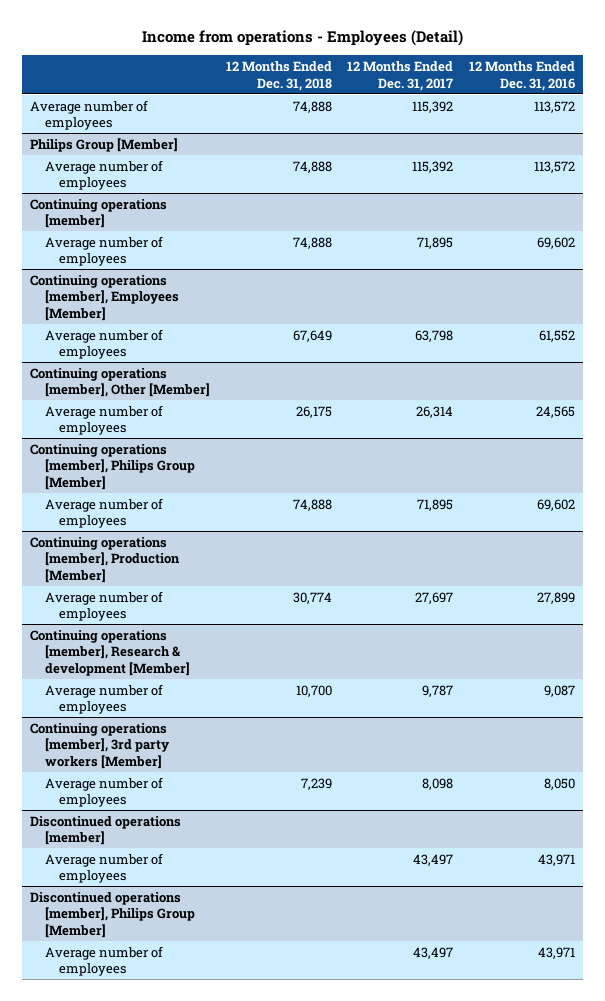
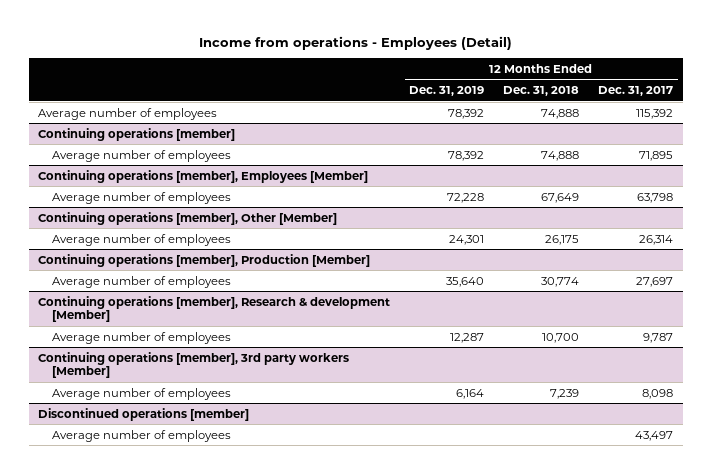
[469,61,576,91] 12 Months Ended Dec. 31, 2016 -> none
none -> [409,86,485,97] Dec. 31, 2019
[30,137,179,152] Philips Group [Member] -> none
[44,159,163,191] Average number of employees -> none
[30,443,195,490] Continuing operations [member], Philips Group [Member] -> none
[44,497,163,529] Average number of employees -> none
[30,891,195,938] Discontinued operations [member], Philips Group [Member] -> none
[44,945,163,977] Average number of employees -> none

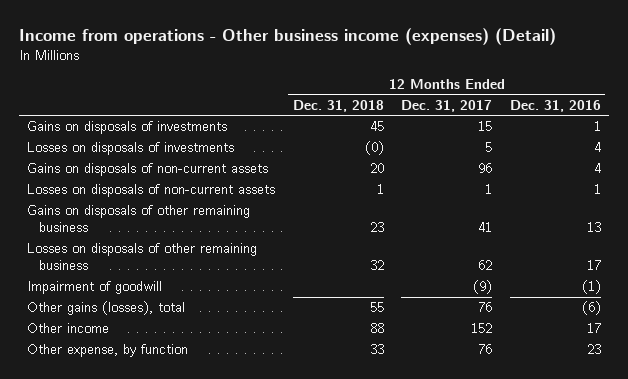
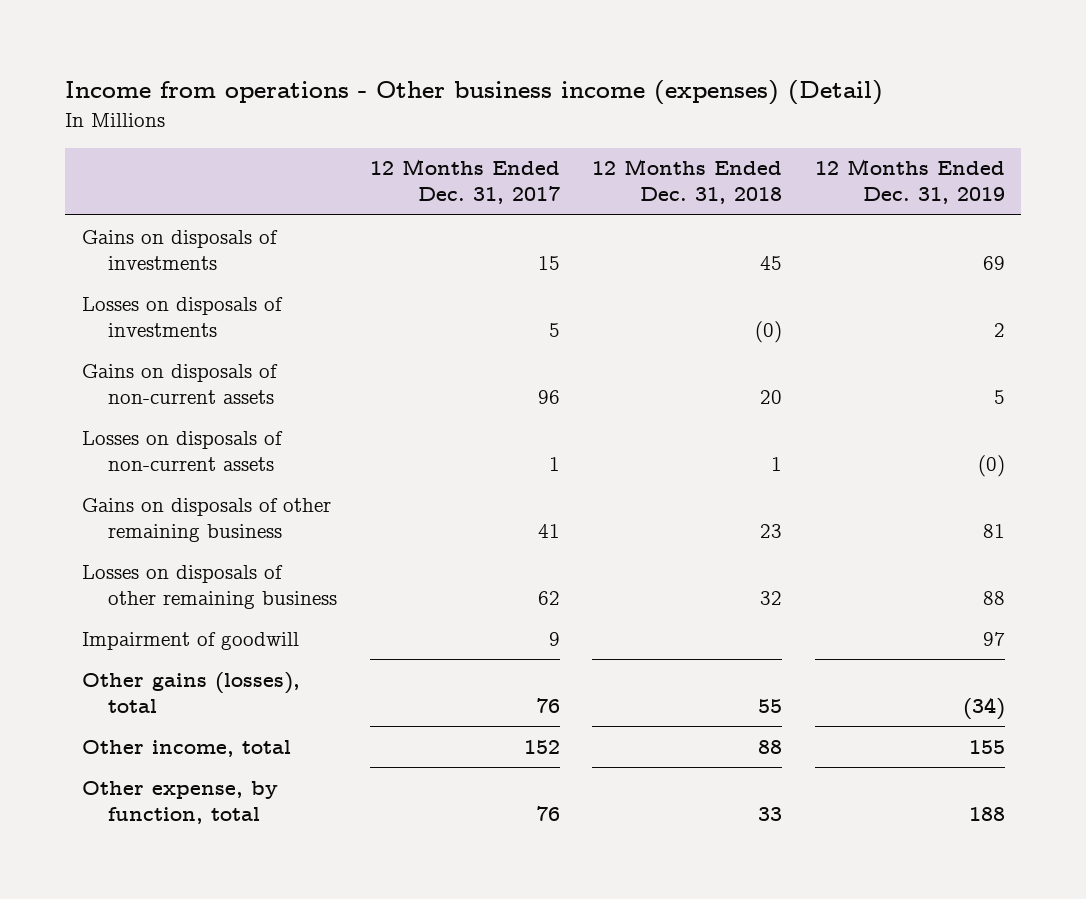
[509,99,601,112] Dec. 31, 2016 -> none
none -> [814,159,1005,205] 12 Months Ended Dec. 31, 2019
[473,280,493,295] (9) -> [548,631,560,646] 9
[27,323,110,334] Other income -> [81,739,291,757] Other income, total
[27,344,189,358] Other expense, by function -> [81,780,278,824] Other expense, by function, total

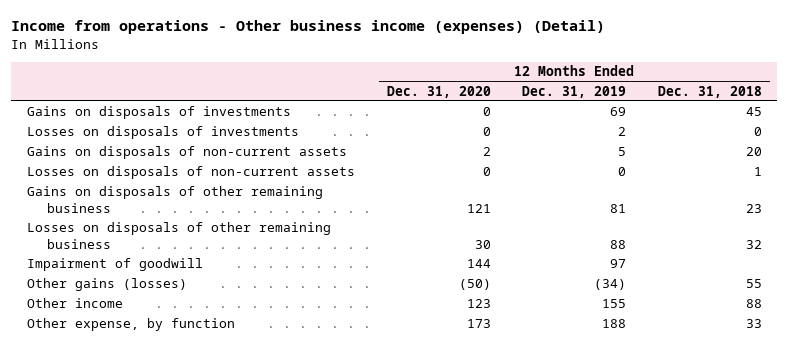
[369,159,560,205] 12 Months Ended Dec. 31, 2017 -> none
none -> [386,85,491,98] Dec. 31, 2020
[755,320,783,343] (0) -> [753,127,762,137] 0
[977,454,1005,477] (0) -> [618,167,627,177] 0
[81,671,300,713] Other gains (losses), total -> [27,278,188,292] Other gains (losses)
[81,739,291,757] Other income, total -> [27,298,124,309] Other income
[81,780,278,824] Other expense, by function, total -> [27,318,236,332] Other expense, by function

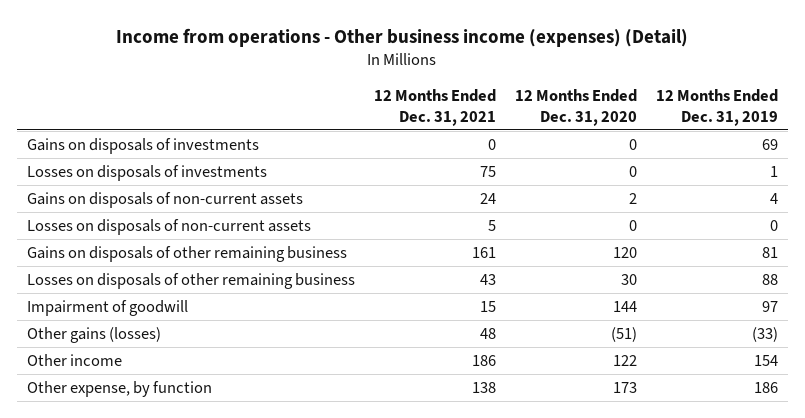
[657,85,762,98] Dec. 31, 2018 -> none
none -> [373,88,496,126] 12 Months Ended Dec. 31, 2021
[618,127,627,137] 2 -> [770,165,779,177] 1
[618,147,627,157] 5 -> [770,192,779,204] 4
[466,203,491,213] 121 -> [613,246,638,258] 120
[458,279,491,291] (50) -> [611,326,638,342] (51)
[594,279,627,291] (34) -> [752,326,779,342] (33)
[466,299,491,309] 123 -> [613,354,638,366] 122
[602,299,627,309] 155 -> [754,354,779,366] 154
[602,319,627,329] 188 -> [754,381,779,393] 186

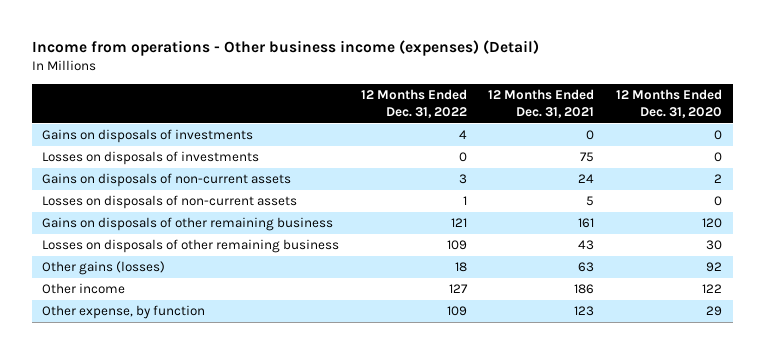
[656,88,779,126] 12 Months Ended Dec. 31, 2019 -> none
none -> [360,88,467,118] 12 Months Ended Dec. 31, 2022
[26,299,188,316] Impairment of goodwill -> none
[479,327,496,339] 48 -> [578,262,595,273] 63
[611,326,638,342] (51) -> [705,262,722,273] 92
[471,381,496,393] 138 -> [574,306,595,317] 123
[613,381,638,393] 173 -> [705,306,722,317] 29

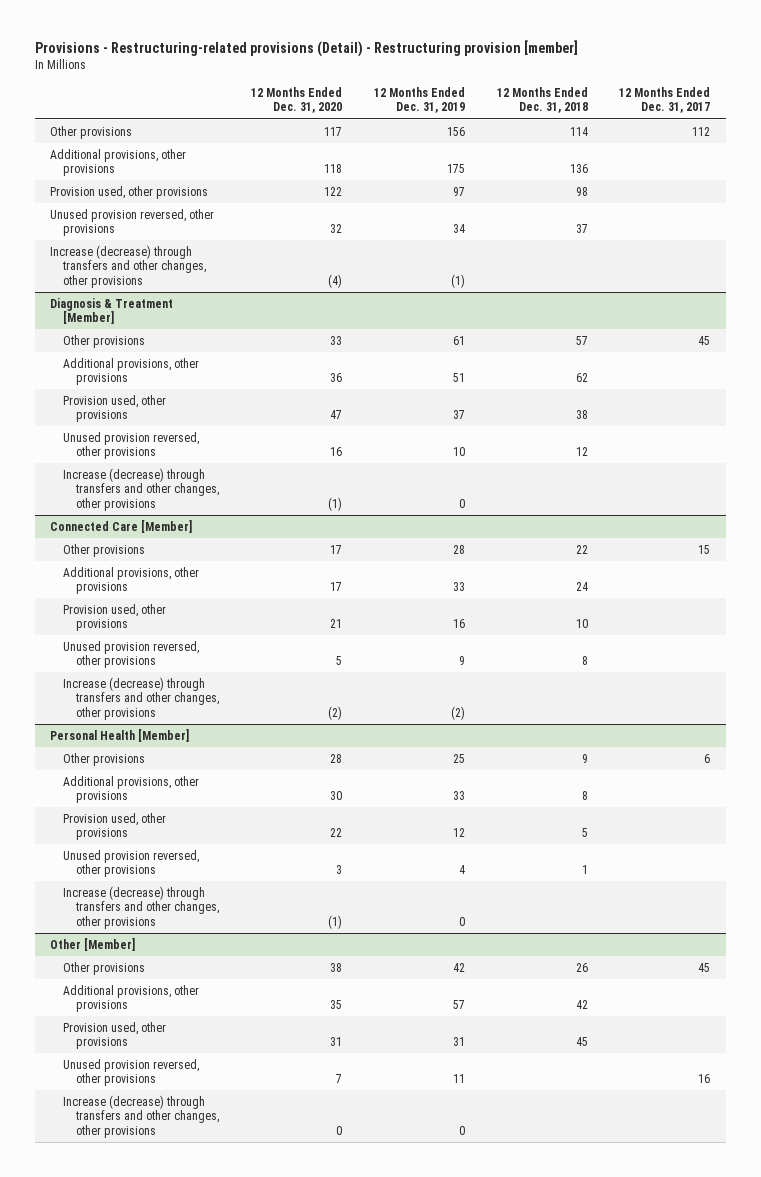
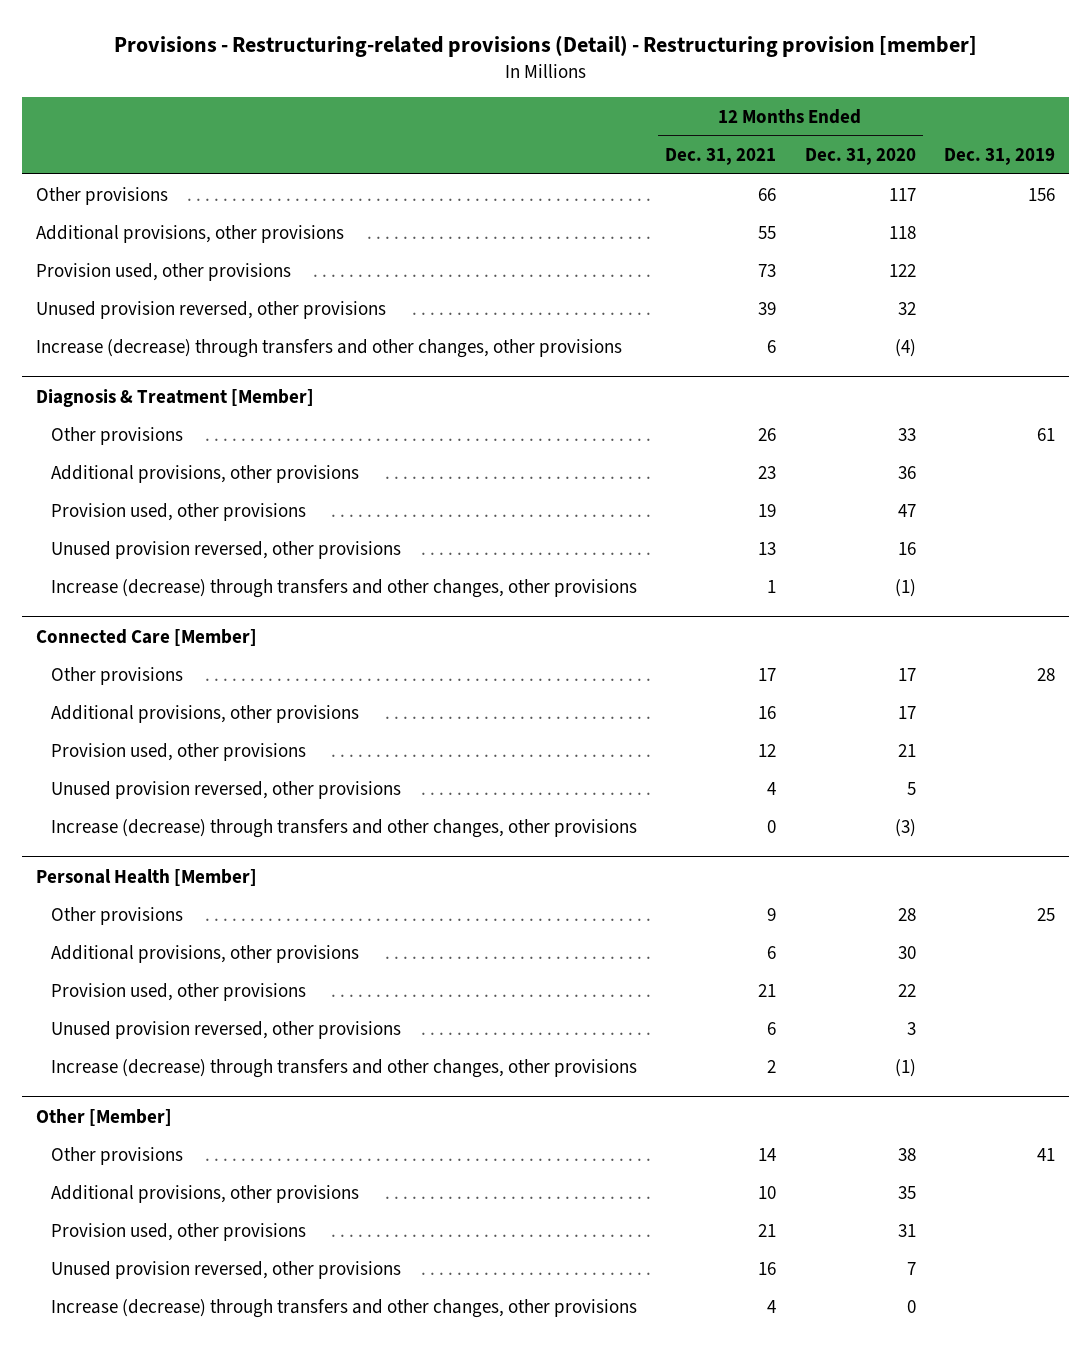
[373,86,465,114] 12 Months Ended Dec. 31, 2019 -> none
[496,86,588,114] 12 Months Ended Dec. 31, 2018 -> none
[619,86,711,114] 12 Months Ended Dec. 31, 2017 -> none
none -> [665,148,777,166] Dec. 31, 2021
none -> [943,148,1055,166] Dec. 31, 2019
[328,705,343,720] (2) -> [894,818,916,837] (3)

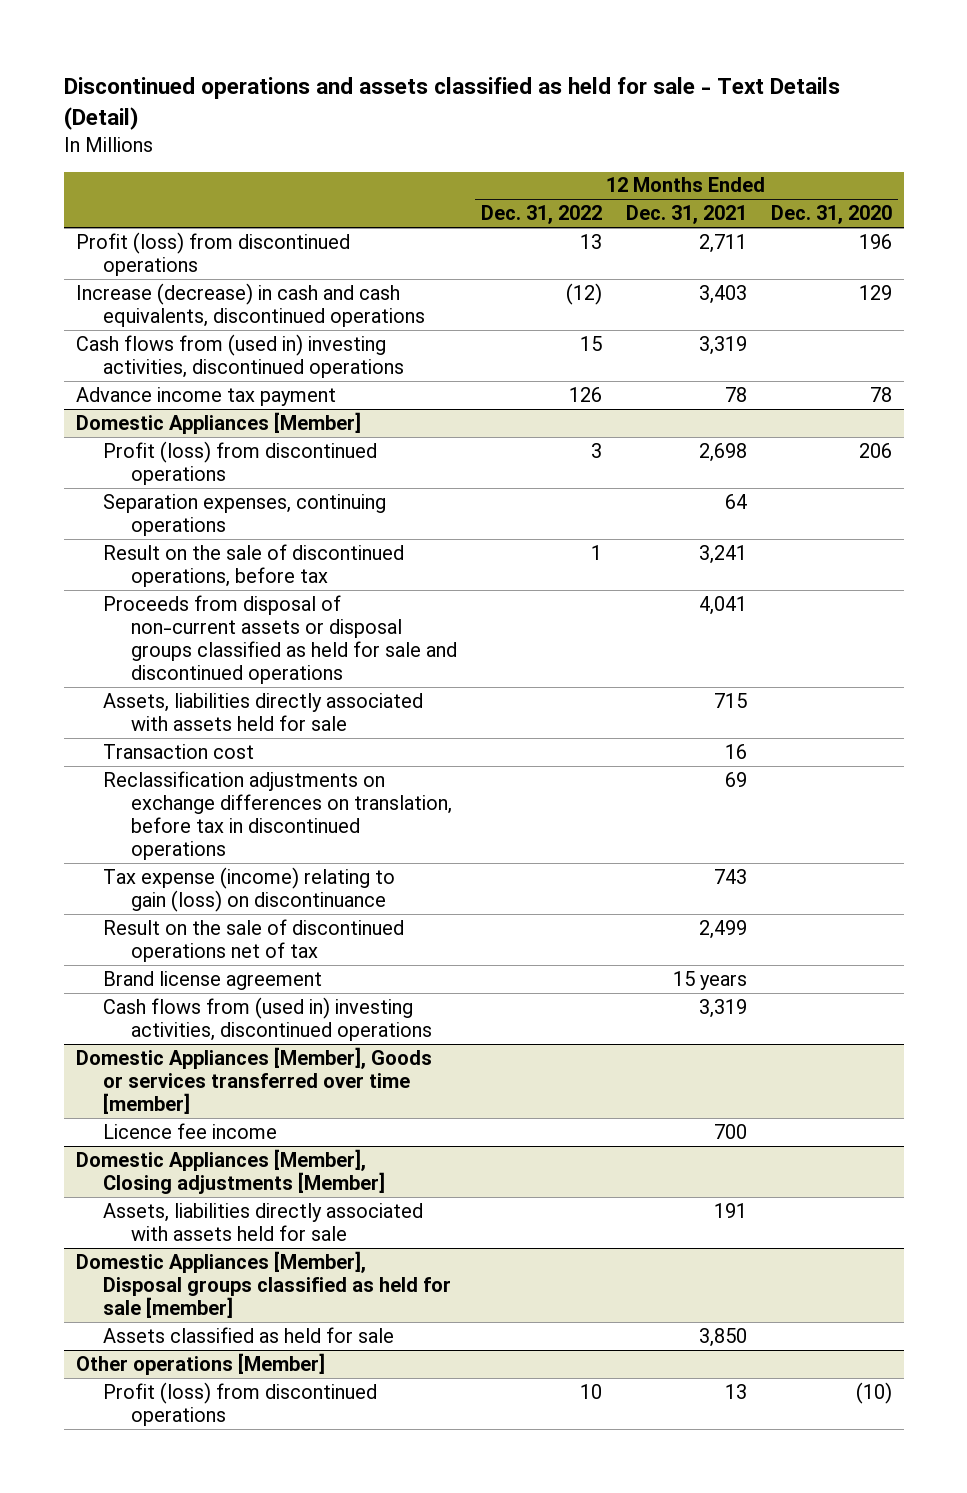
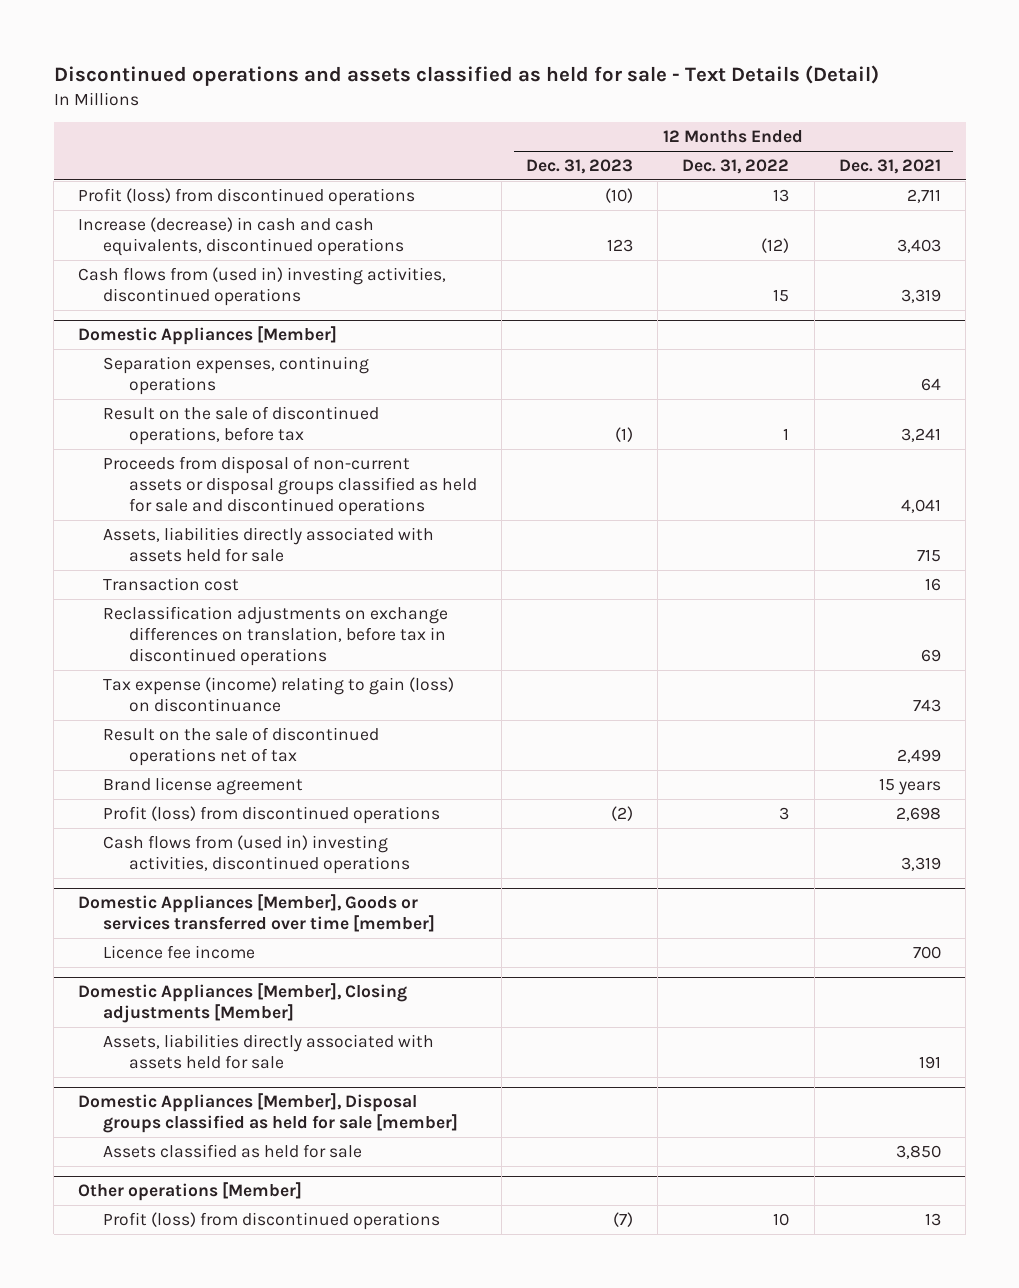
[770,205,892,225] Dec. 31, 2020 -> none
none -> [525,159,633,175] Dec. 31, 2023
[75,386,336,406] Advance income tax payment -> none
[103,440,378,485] Profit (loss) from discontinued operations -> [103,805,441,824] Profit (loss) from discontinued operations

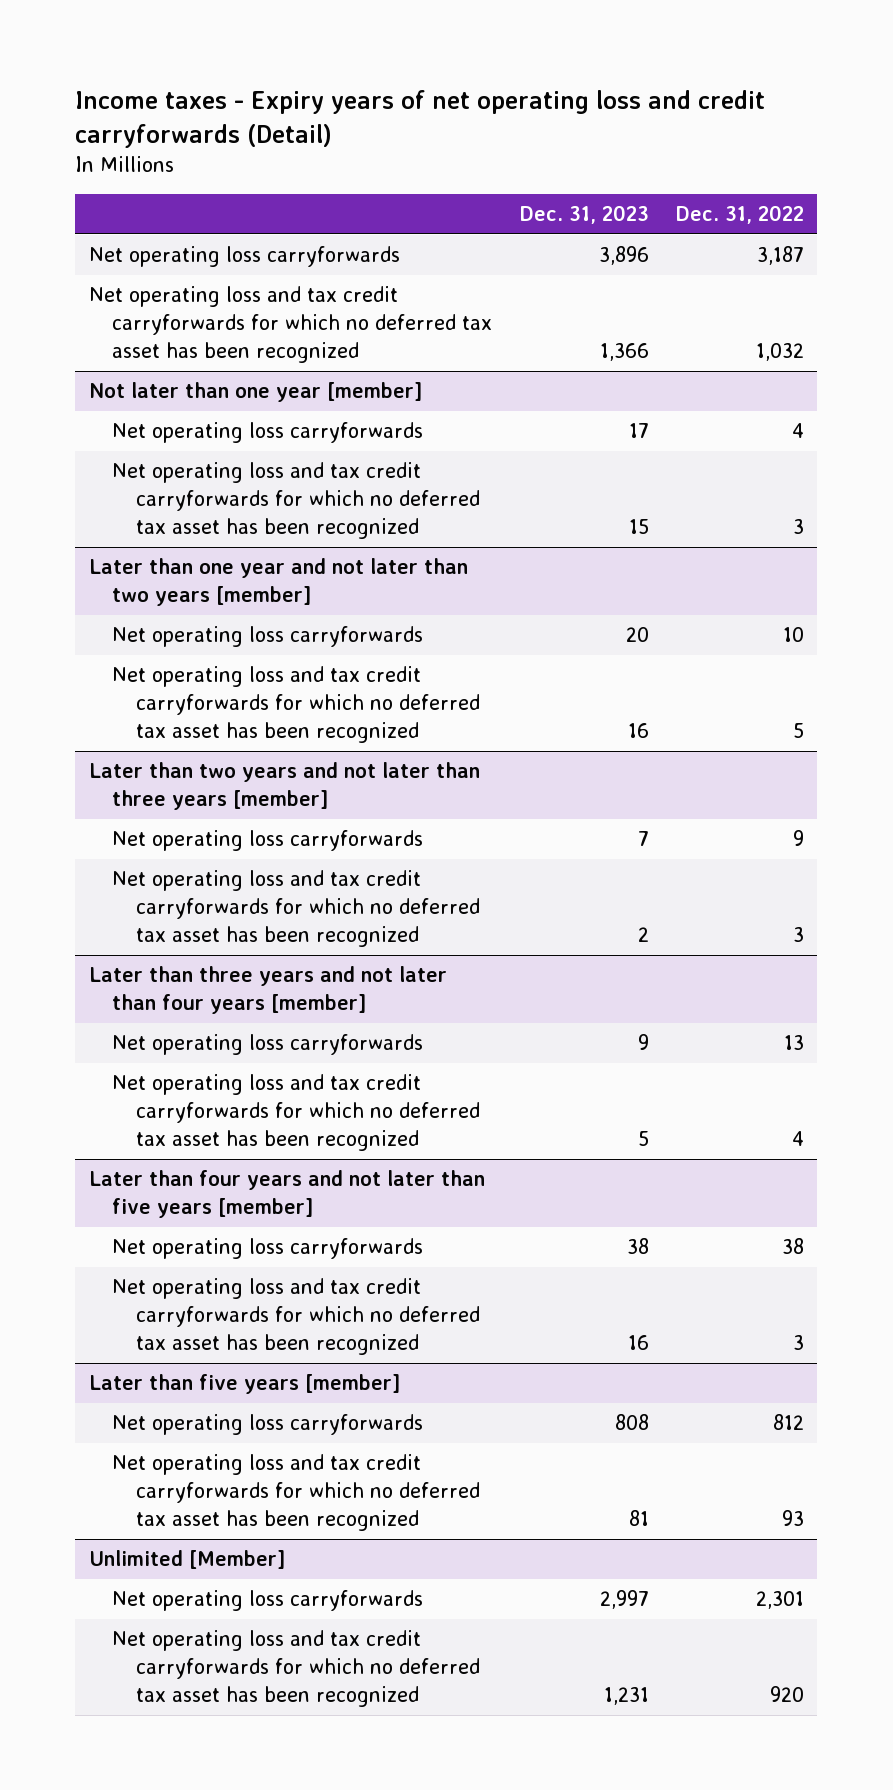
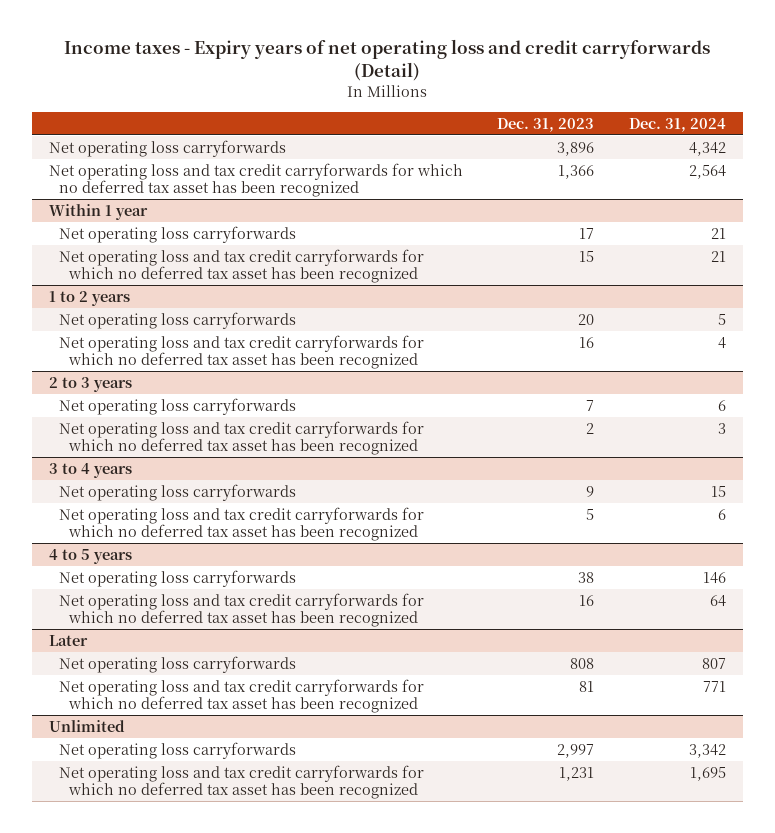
[675,205,804,225] Dec. 31, 2022 -> none
none -> [628,117,726,132] Dec. 31, 2024
[88,382,422,403] Not later than one year [member] -> [48,203,148,220] Within 1 year
[88,558,468,607] Later than one year and not later than two years [member] -> [48,290,130,306] 1 to 2 years
[88,762,480,811] Later than two years and not later than three years [member] -> [48,376,132,392] 2 to 3 years
[88,966,447,1015] Later than three years and not later than four years [member] -> [48,462,132,478] 3 to 4 years
[88,1170,485,1219] Later than four years and not later than five years [member] -> [48,548,132,564] 4 to 5 years
[88,1374,400,1395] Later than five years [member] -> [48,634,88,646] Later
[88,1550,285,1570] Unlimited [Member] -> [48,719,125,732] Unlimited

